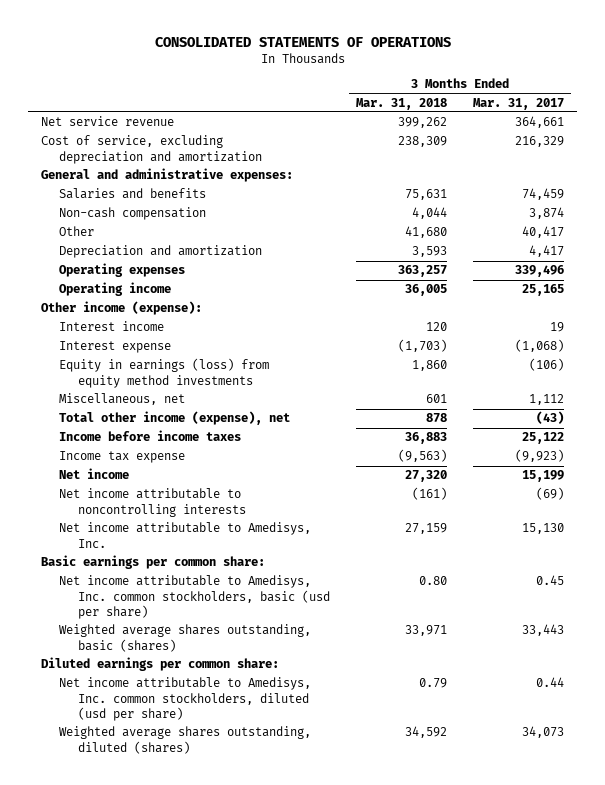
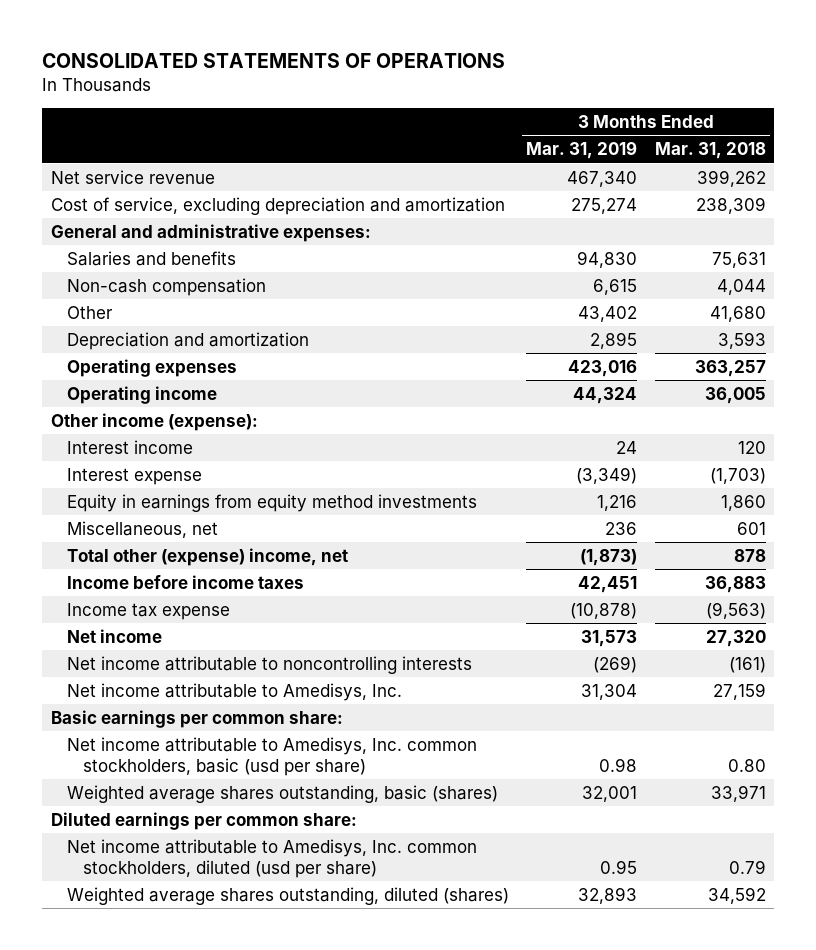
[473,97,565,110] Mar. 31, 2017 -> none
none -> [526,141,638,160] Mar. 31, 2019
[59,358,270,388] Equity in earnings (loss) from equity method investments -> [66,493,477,512] Equity in earnings from equity method investments
[59,411,291,426] Total other income (expense), net -> [66,547,348,566] Total other (expense) income, net

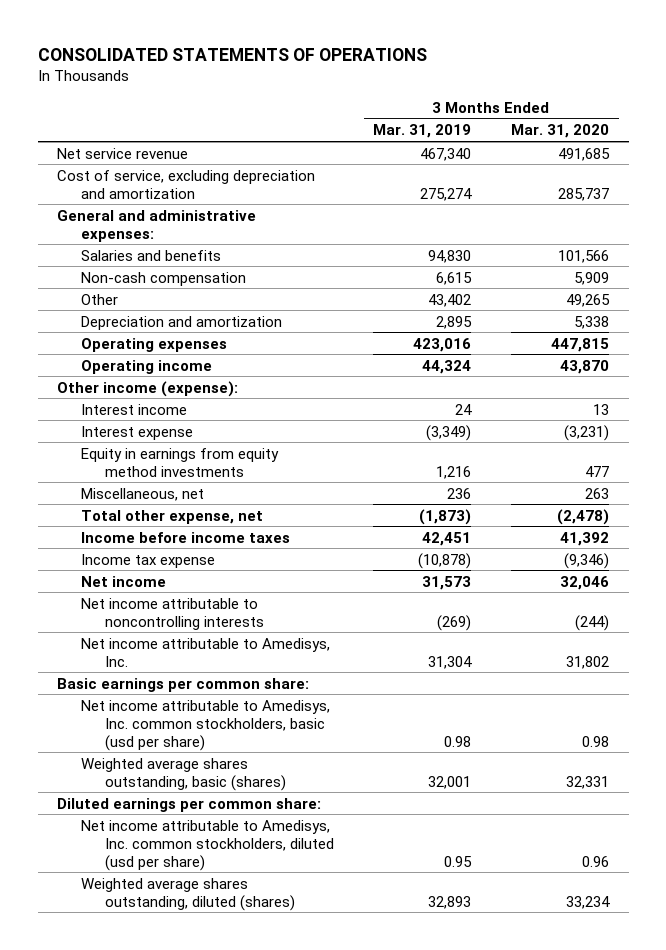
[654,142,766,160] Mar. 31, 2018 -> none
none -> [510,124,609,139] Mar. 31, 2020
[66,547,348,566] Total other (expense) income, net -> [81,509,264,524] Total other expense, net

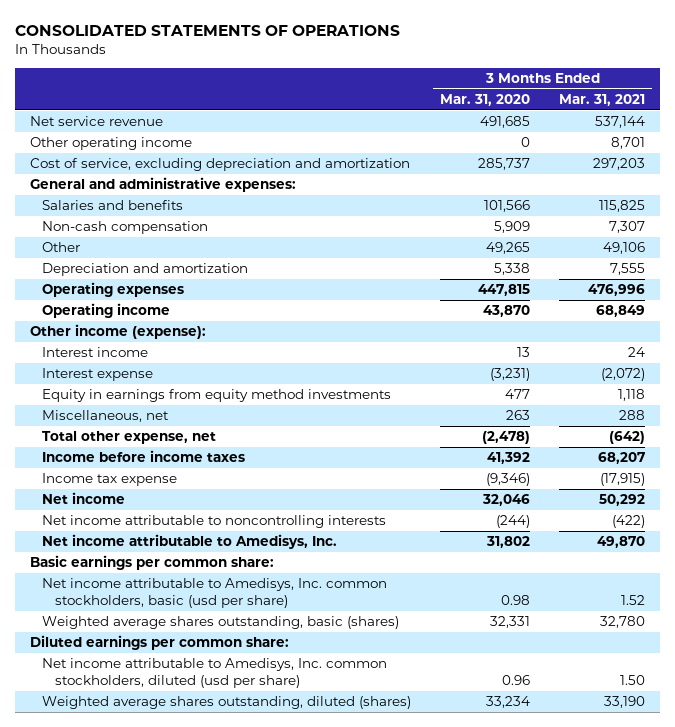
[373,124,472,139] Mar. 31, 2019 -> none
none -> [559,93,646,106] Mar. 31, 2021
none -> [29,137,192,151] Other operating income

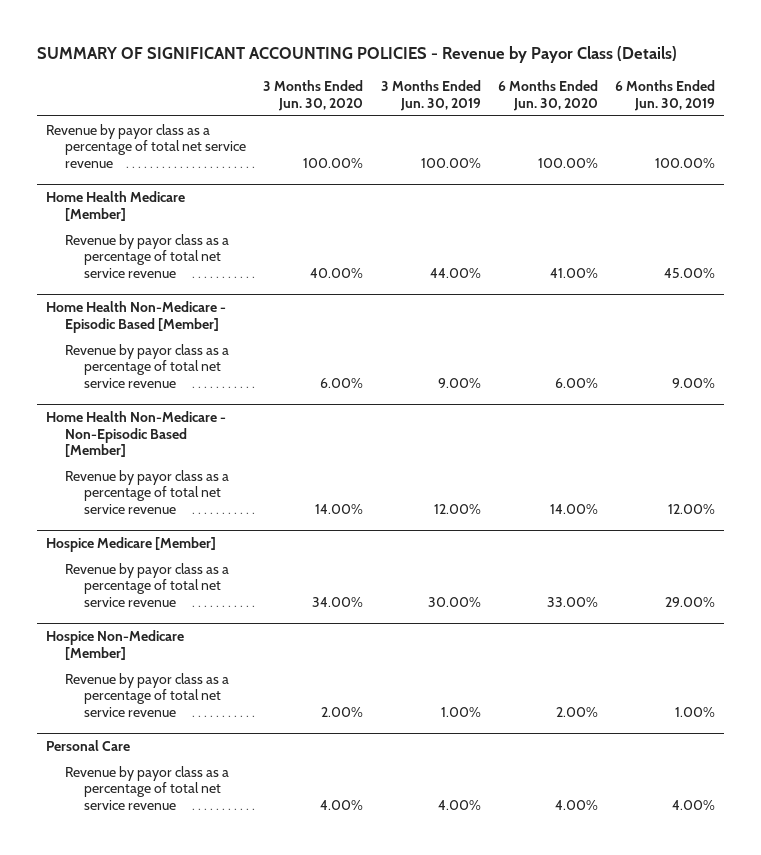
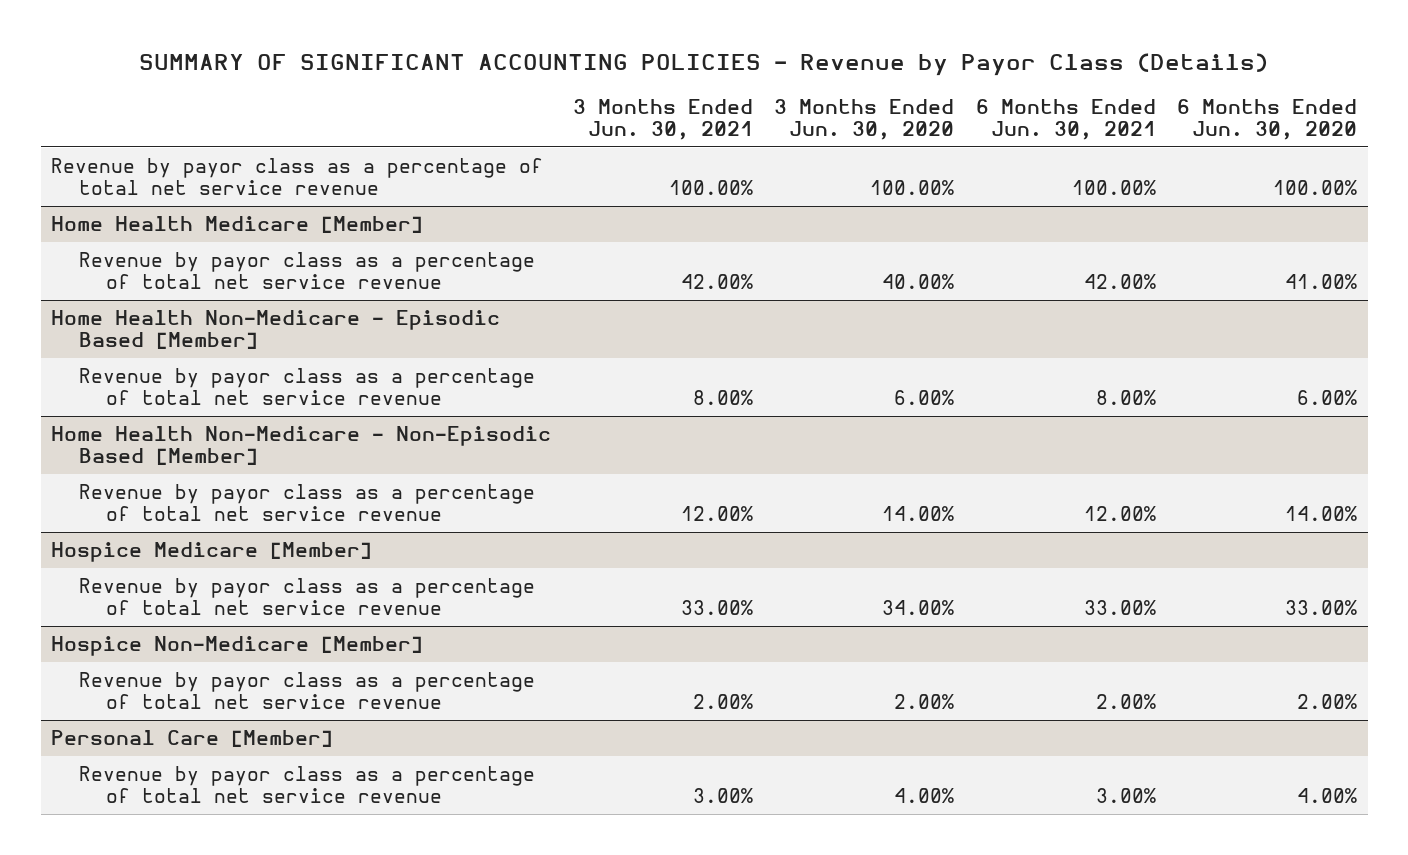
[380,80,481,111] 3 Months Ended Jun. 30, 2019 -> none
[614,80,715,111] 6 Months Ended Jun. 30, 2019 -> none
none -> [572,98,753,140] 3 Months Ended Jun. 30, 2021
none -> [975,98,1156,140] 6 Months Ended Jun. 30, 2021
[45,740,130,752] Personal Care -> [51,729,334,747] Personal Care [Member]

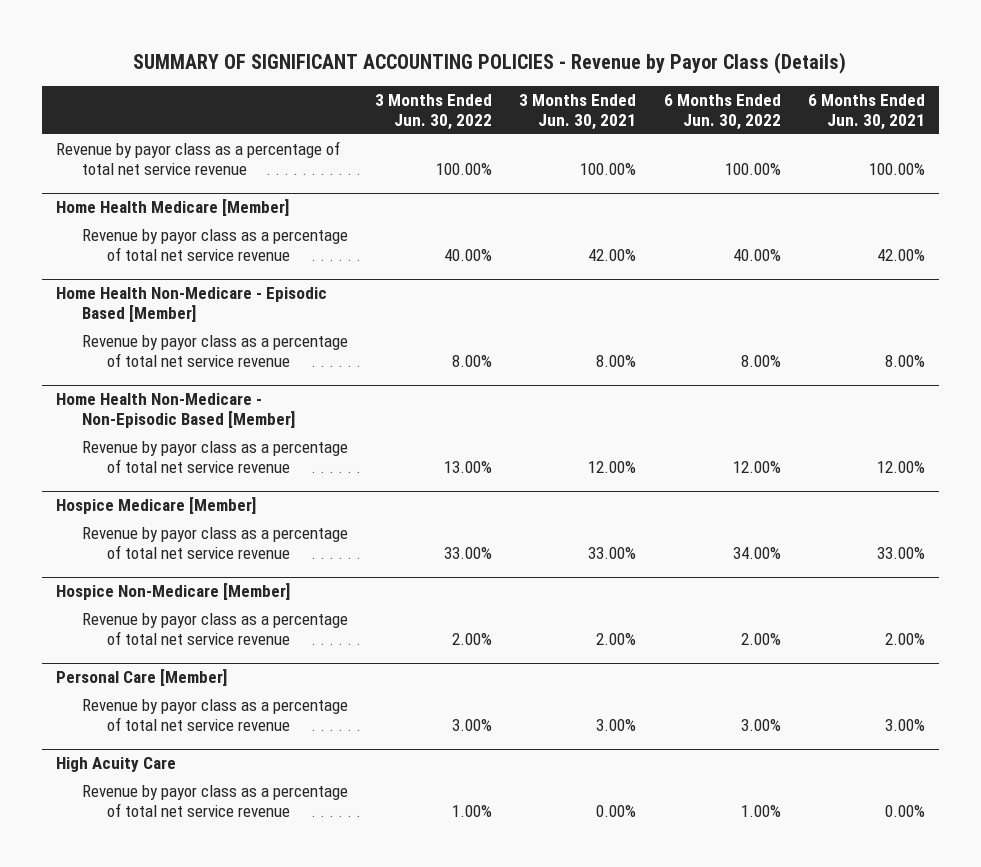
[774,98,955,140] 3 Months Ended Jun. 30, 2020 -> none
[1176,98,1357,140] 6 Months Ended Jun. 30, 2020 -> none
none -> [374,93,492,130] 3 Months Ended Jun. 30, 2022
none -> [663,93,781,130] 6 Months Ended Jun. 30, 2022
none -> [55,756,176,772] High Acuity Care
none -> [81,784,348,818] Revenue by payor class as a percentage of total net service revenue

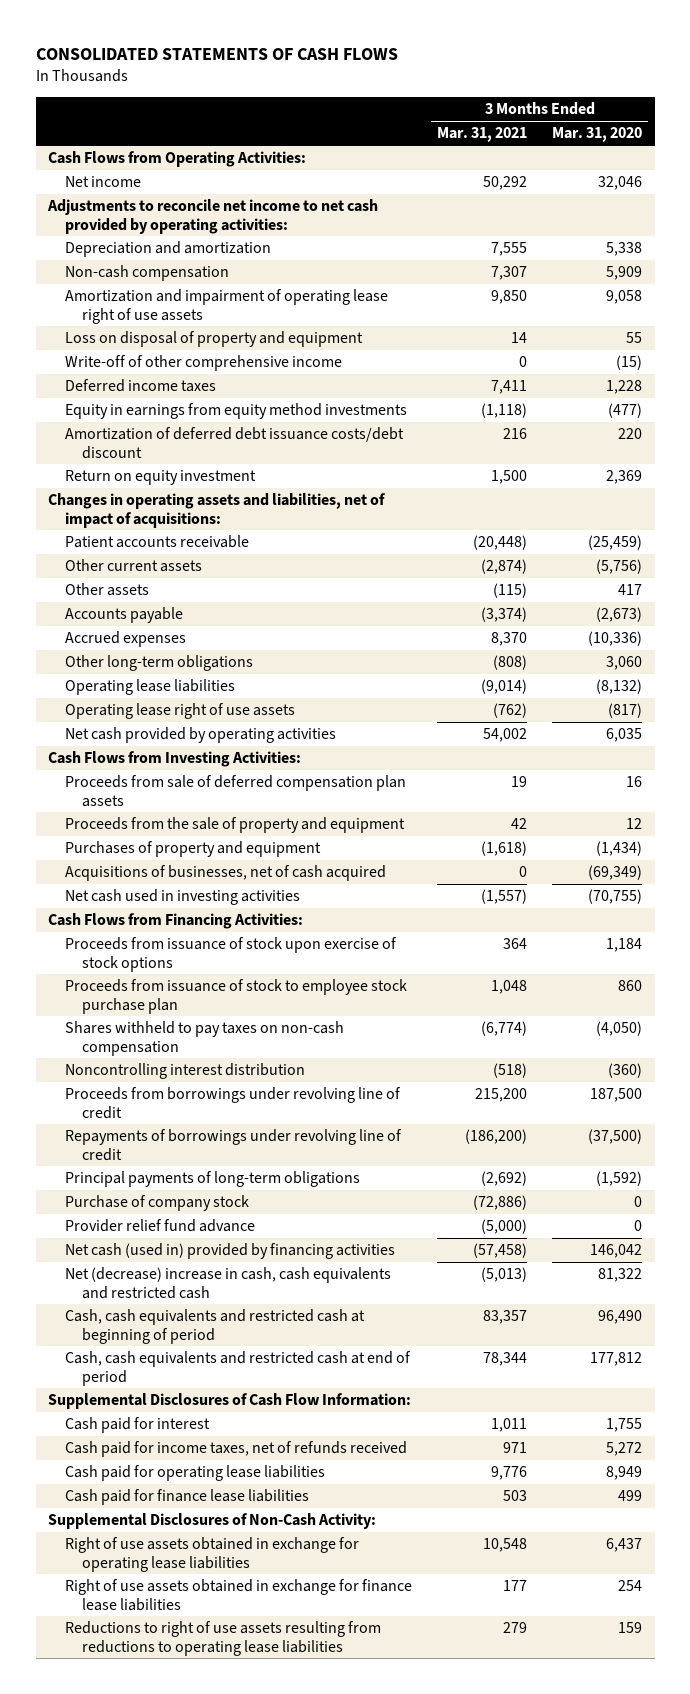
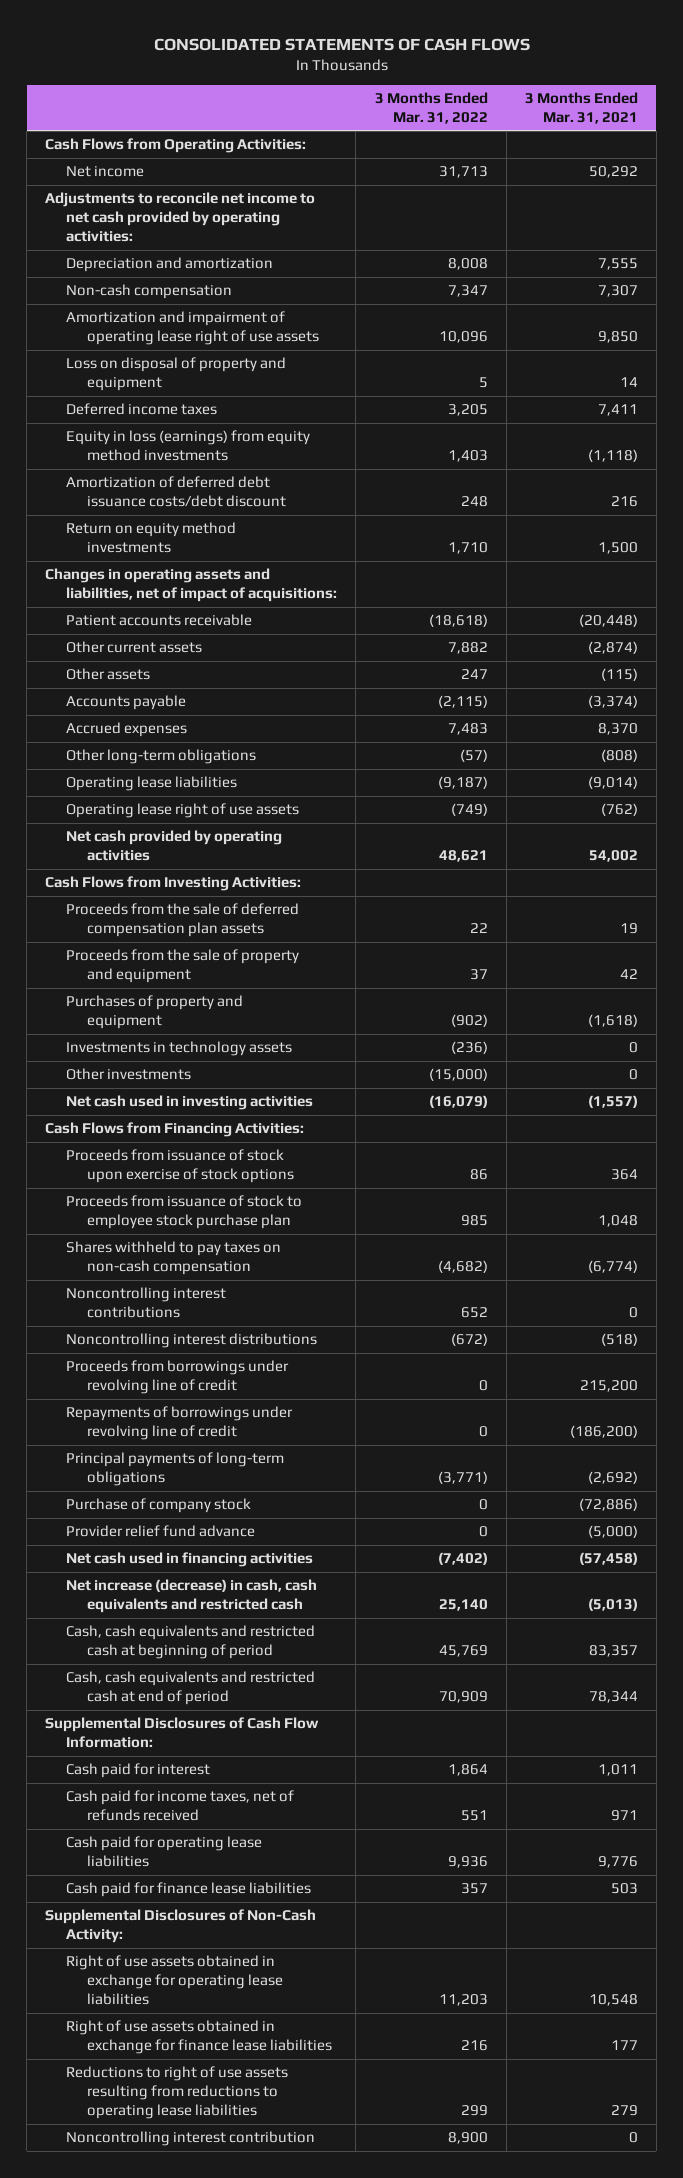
[552,127,643,143] Mar. 31, 2020 -> none
none -> [374,91,488,124] 3 Months Ended Mar. 31, 2022
[65,355,343,372] Write-off of other comprehensive income -> none
[65,403,408,420] Equity in earnings from equity method investments -> [66,430,311,462] Equity in loss (earnings) from equity method investments
[65,470,257,486] Return on equity investment -> [66,522,237,554] Return on equity method investments
[65,775,407,807] Proceeds from sale of deferred compensation plan assets -> [66,903,300,938] Proceeds from the sale of deferred compensation plan assets
[65,865,387,882] Acquisitions of businesses, net of cash acquired -> none
none -> [66,1041,293,1057] Investments in technology assets
none -> [66,1068,192,1081] Other investments
none -> [66,1287,227,1319] Noncontrolling interest contributions
[65,1063,306,1080] Noncontrolling interest distribution -> [66,1333,318,1349] Noncontrolling interest distributions
[65,1243,396,1260] Net cash (used in) provided by financing activities -> [66,1552,314,1568] Net cash used in financing activities
[65,1267,392,1299] Net (decrease) increase in cash, cash equivalents and restricted cash -> [66,1579,318,1614] Net increase (decrease) in cash, cash equivalents and restricted cash
none -> [66,2131,316,2147] Noncontrolling interest contribution

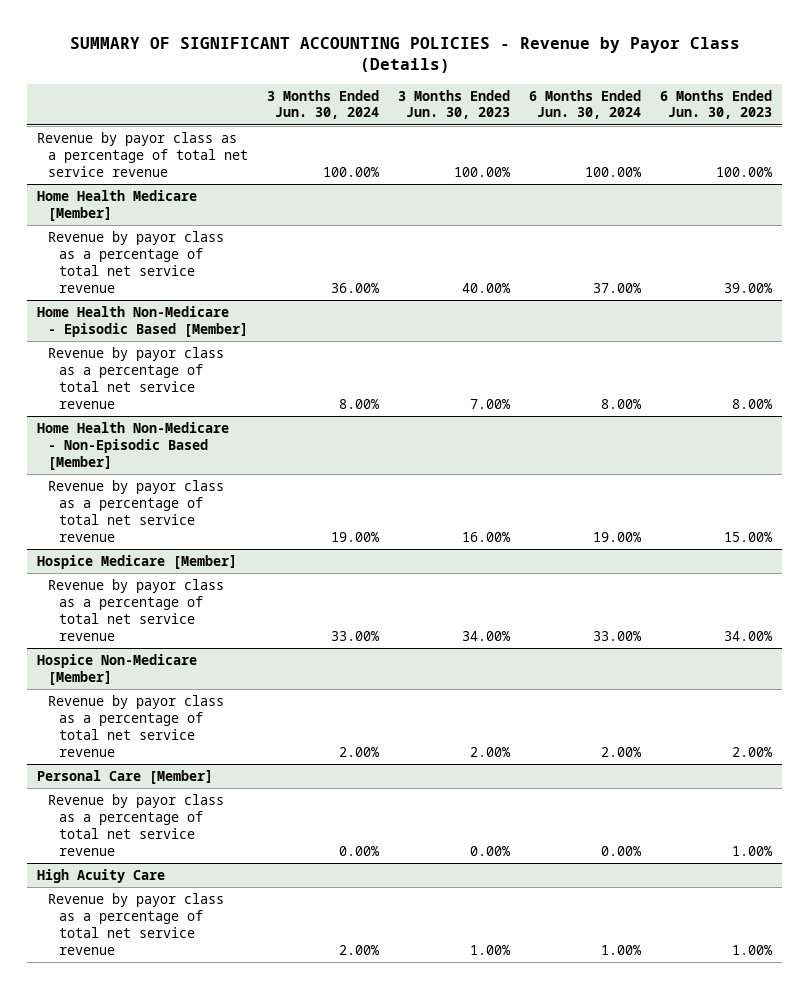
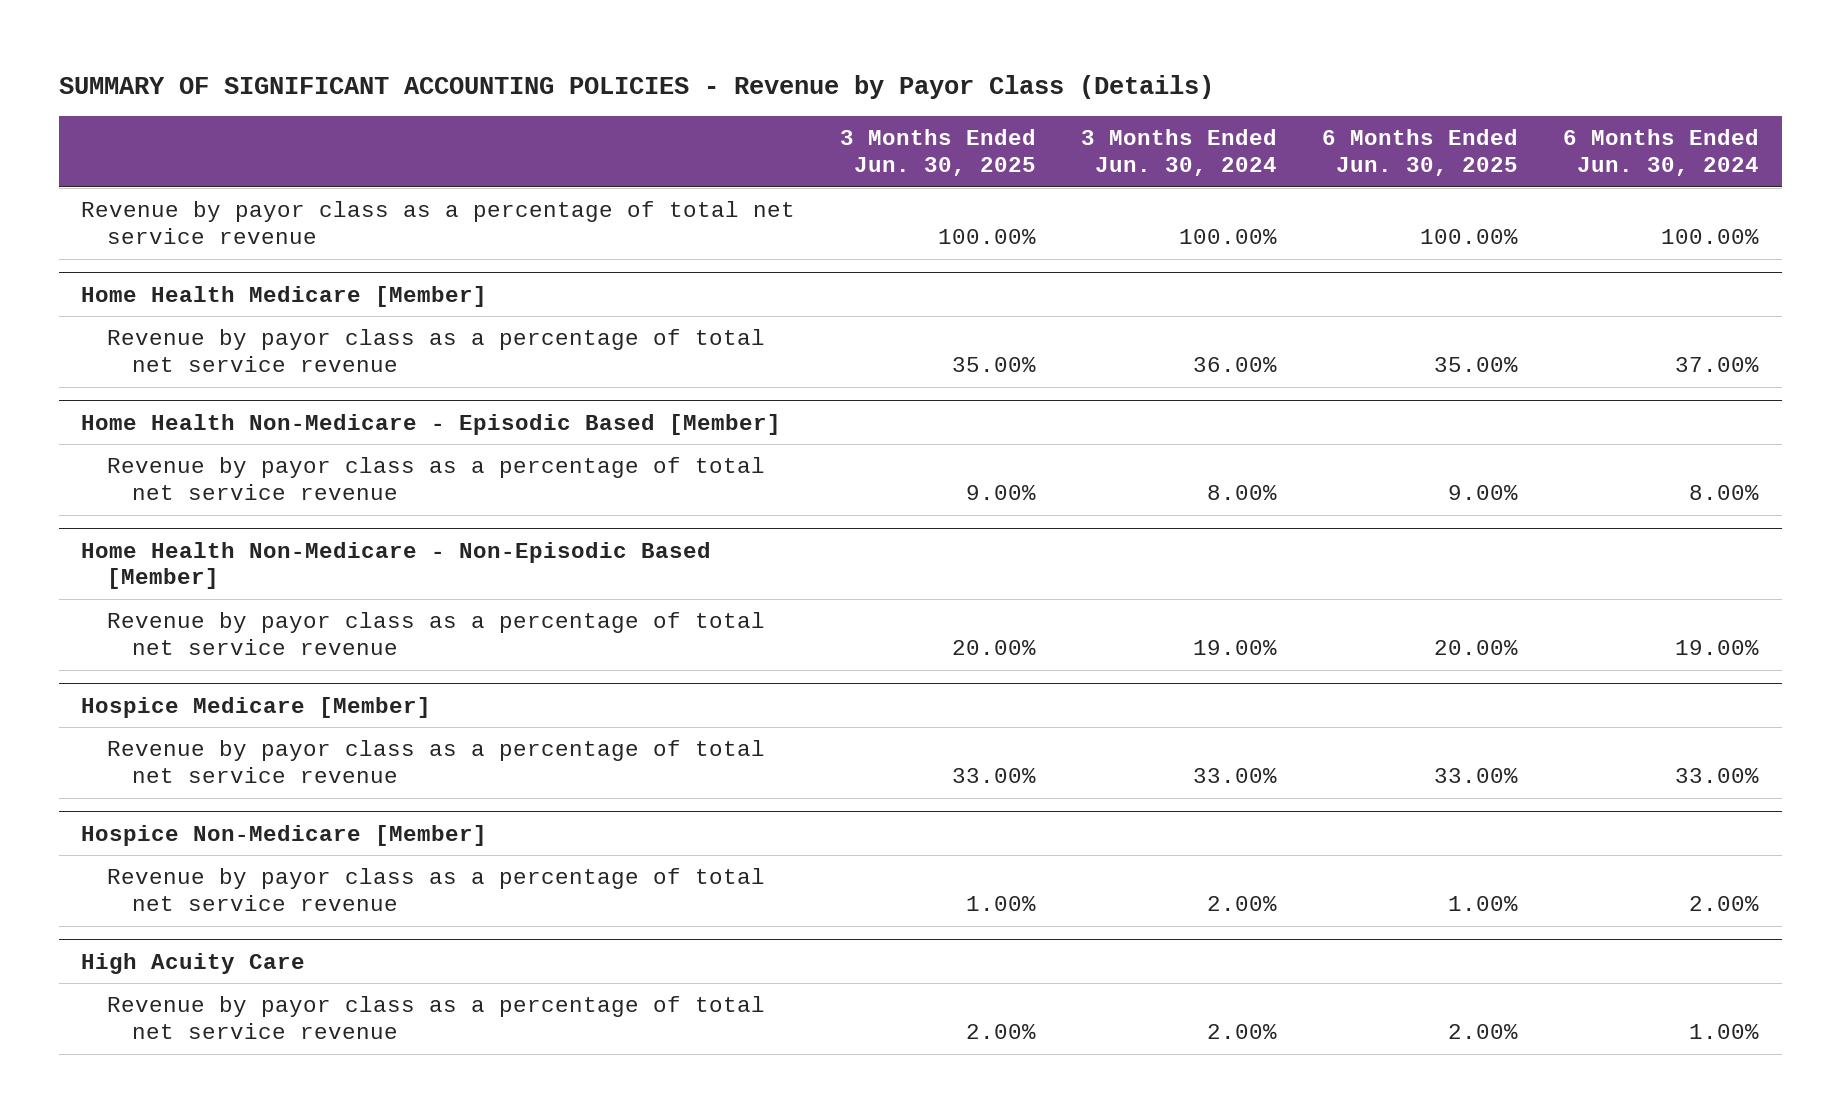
[398,89,511,120] 3 Months Ended Jun. 30, 2023 -> none
[660,89,773,120] 6 Months Ended Jun. 30, 2023 -> none
none -> [840,129,1037,177] 3 Months Ended Jun. 30, 2025
none -> [1322,129,1519,177] 6 Months Ended Jun. 30, 2025
[36,770,213,785] Personal Care [Member] -> none
[48,794,225,856] Revenue by payor class as a percentage of total net service revenue -> none

